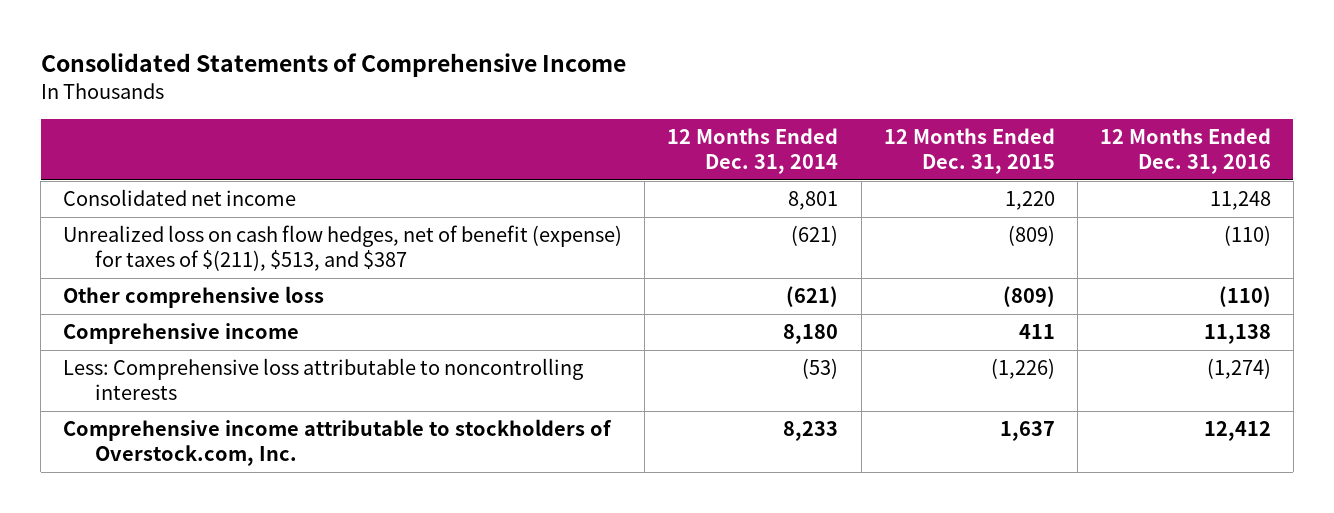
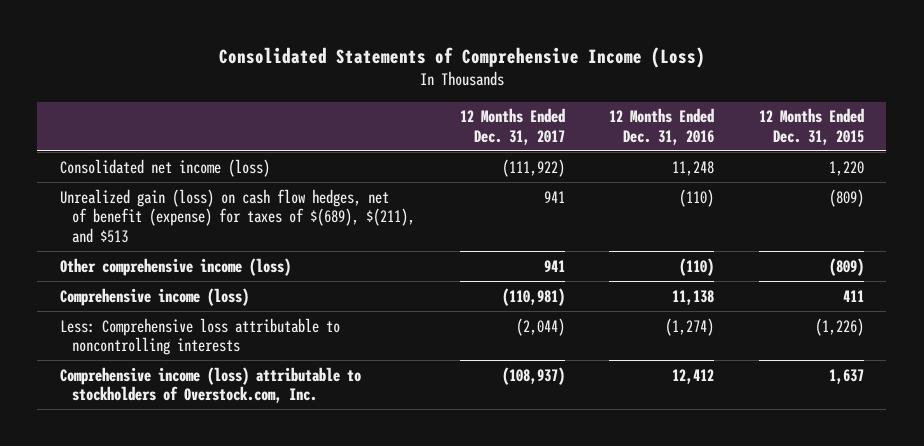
[40,52,626,77] Consolidated Statements of Comprehensive Income -> [218,46,705,68] Consolidated Statements of Comprehensive Income (Loss)
[667,128,839,174] 12 Months Ended Dec. 31, 2014 -> none
none -> [459,108,565,145] 12 Months Ended Dec. 31, 2017
[63,189,297,207] Consolidated net income -> [59,158,270,177] Consolidated net income (loss)
[63,225,623,271] Unrealized loss on cash flow hedges, net of benefit (expense) for taxes of $(211), $513, and $387 -> [59,188,416,244] Unrealized gain (loss) on cash flow hedges, net of benefit (expense) for taxes of $(689), $(211), and $513
[63,286,325,309] Other comprehensive loss -> [59,257,291,276] Other comprehensive income (loss)
[63,323,300,345] Comprehensive income -> [59,287,249,306] Comprehensive income (loss)
[63,419,613,466] Comprehensive income attributable to stockholders of Overstock.com, Inc. -> [59,366,361,404] Comprehensive income (loss) attributable to stockholders of Overstock.com, Inc.

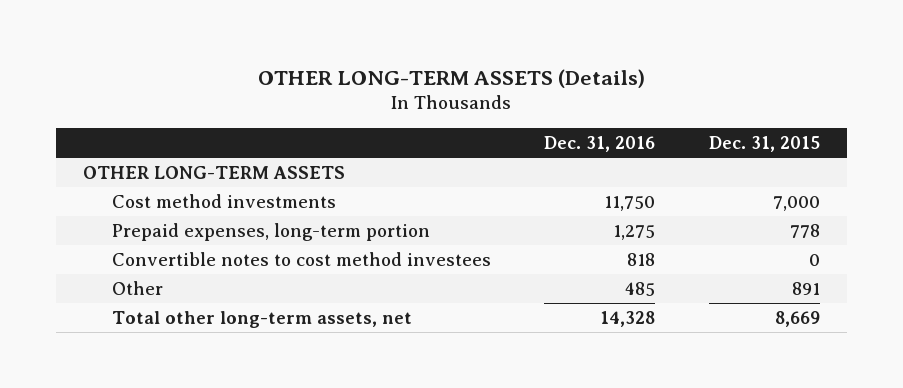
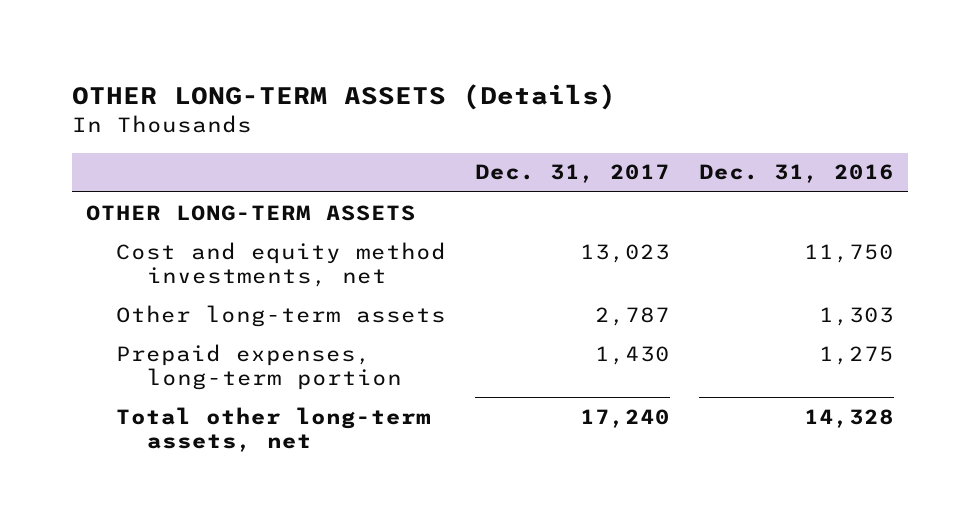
[709,136,821,153] Dec. 31, 2015 -> none
none -> [475,164,671,184] Dec. 31, 2017
[111,194,336,209] Cost method investments -> [116,241,447,288] Cost and equity method investments, net
none -> [116,304,447,327] Other long-term assets
[111,252,491,267] Convertible notes to cost method investees -> none
[111,281,163,296] Other -> none

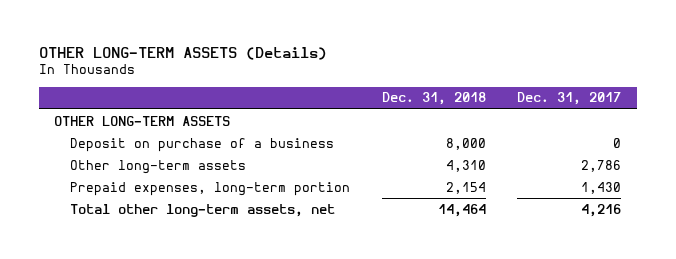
[699,164,895,184] Dec. 31, 2016 -> none
none -> [381,92,486,106] Dec. 31, 2018
[116,241,447,288] Cost and equity method investments, net -> none
none -> [69,137,334,152] Deposit on purchase of a business
[595,306,671,326] 2,787 -> [581,159,622,172] 2,786
[580,408,671,428] 17,240 -> [581,203,622,217] 4,216

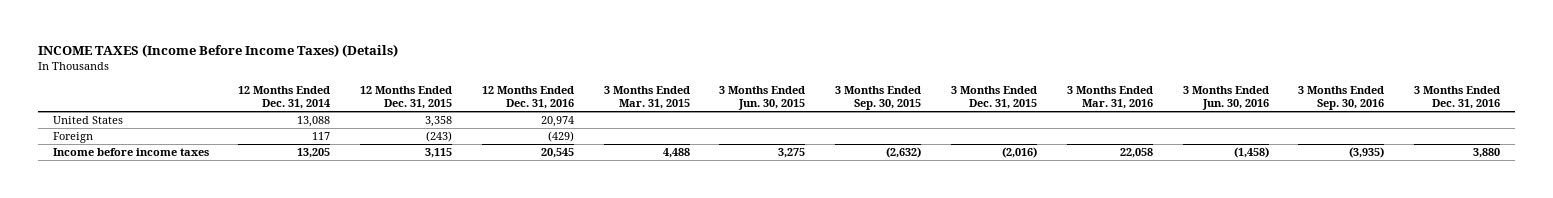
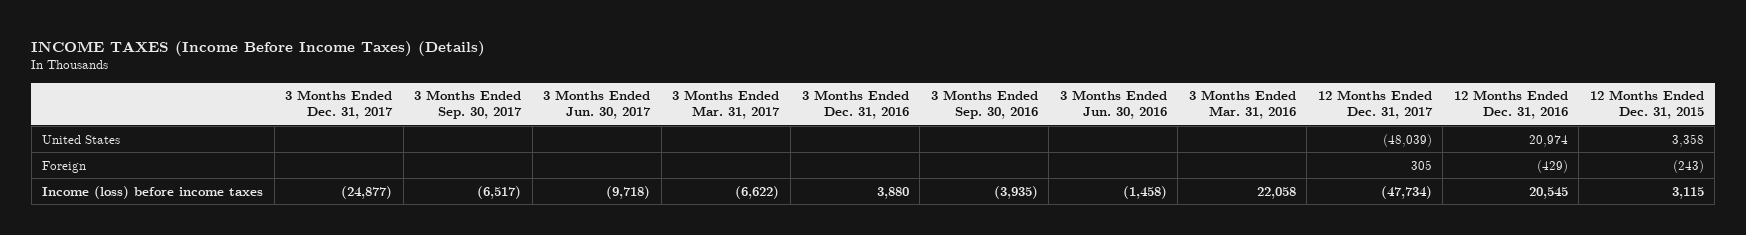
[238,85,331,110] 12 Months Ended Dec. 31, 2014 -> none
[603,85,690,110] 3 Months Ended Mar. 31, 2015 -> none
[719,85,806,111] 3 Months Ended Jun. 30, 2015 -> none
[835,85,922,111] 3 Months Ended Sep. 30, 2015 -> none
[951,85,1038,110] 3 Months Ended Dec. 31, 2015 -> none
none -> [285,90,394,120] 3 Months Ended Dec. 31, 2017
none -> [414,90,523,120] 3 Months Ended Sep. 30, 2017
none -> [543,90,652,120] 3 Months Ended Jun. 30, 2017
none -> [672,90,781,120] 3 Months Ended Mar. 31, 2017
none -> [1317,90,1433,120] 12 Months Ended Dec. 31, 2017
[52,148,209,157] Income before income taxes -> [42,185,264,199] Income (loss) before income taxes

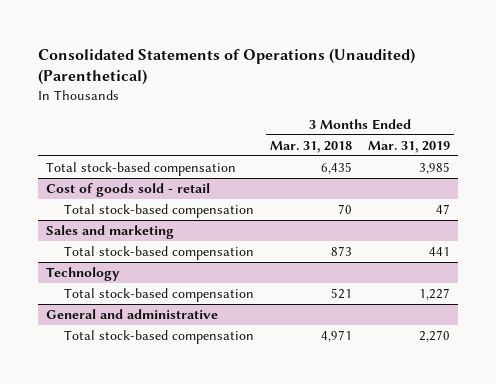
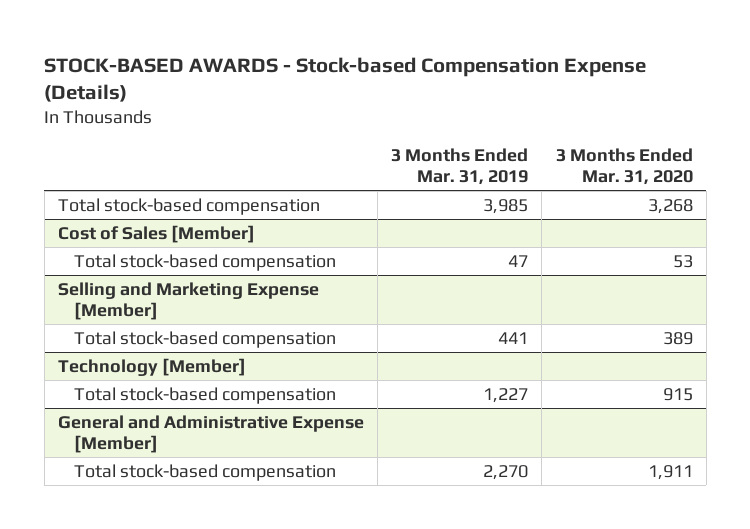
[38,47,416,86] Consolidated Statements of Operations (Unaudited) (Parenthetical) -> [44,56,647,103] STOCK-BASED AWARDS - Stock-based Compensation Expense (Details)
[269,140,352,153] Mar. 31, 2018 -> none
none -> [555,147,693,186] 3 Months Ended Mar. 31, 2020
[46,182,211,197] Cost of goods sold - retail -> [57,224,255,243] Cost of Sales [Member]
[46,224,175,239] Sales and marketing -> [57,281,319,321] Selling and Marketing Expense [Member]
[46,266,121,281] Technology -> [57,357,246,376] Technology [Member]
[46,308,219,319] General and administrative -> [57,414,364,454] General and Administrative Expense [Member]

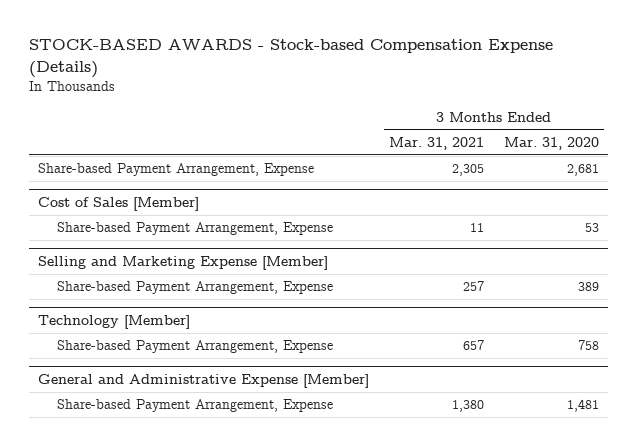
[391,147,529,186] 3 Months Ended Mar. 31, 2019 -> none
none -> [389,136,485,150] Mar. 31, 2021
[57,197,320,215] Total stock-based compensation -> none
none -> [38,163,315,177] Share-based Payment Arrangement, Expense
[74,253,337,271] Total stock-based compensation -> [56,222,333,236] Share-based Payment Arrangement, Expense
[74,330,337,348] Total stock-based compensation -> [56,281,333,295] Share-based Payment Arrangement, Expense
[74,386,337,404] Total stock-based compensation -> none
none -> [56,340,333,354] Share-based Payment Arrangement, Expense
[74,463,337,481] Total stock-based compensation -> none
none -> [56,399,333,413] Share-based Payment Arrangement, Expense

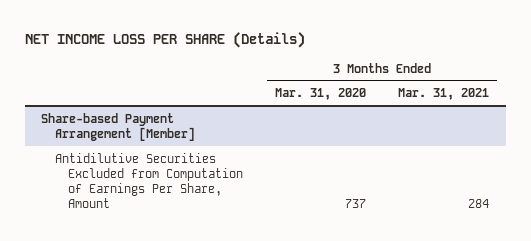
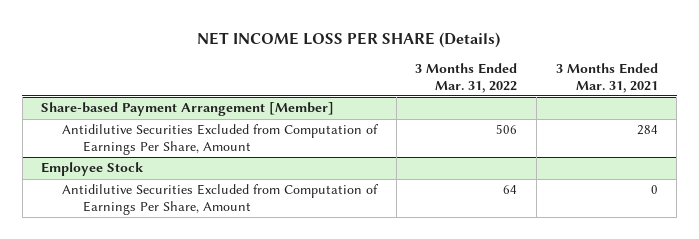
[275,88,367,101] Mar. 31, 2020 -> none
none -> [415,63,518,93] 3 Months Ended Mar. 31, 2022
none -> [41,162,145,177] Employee Stock
none -> [62,184,380,215] Antidilutive Securities Excluded from Computation of Earnings Per Share, Amount

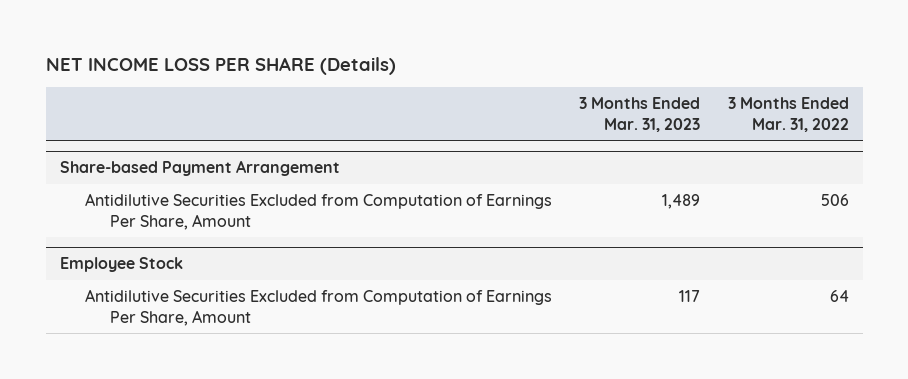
[555,63,658,93] 3 Months Ended Mar. 31, 2021 -> none
none -> [579,96,701,132] 3 Months Ended Mar. 31, 2023
[41,102,335,117] Share-based Payment Arrangement [Member] -> [59,160,340,177] Share-based Payment Arrangement

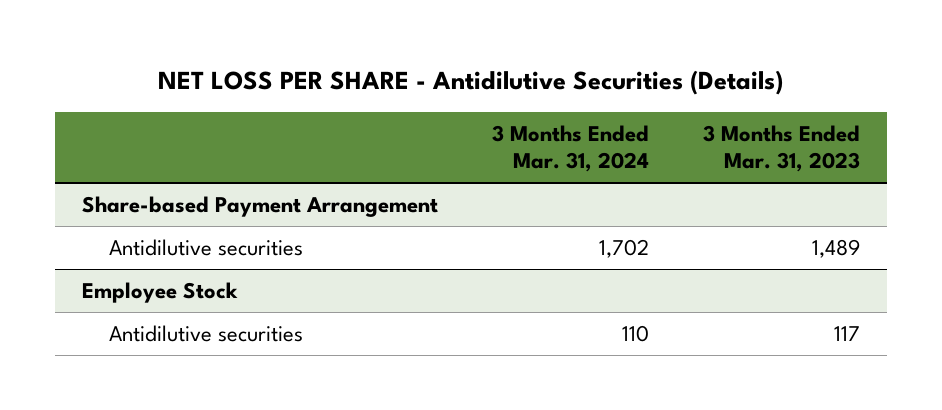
[45,56,396,75] NET INCOME LOSS PER SHARE (Details) -> [157,70,783,96] NET LOSS PER SHARE - Antidilutive Securities (Details)
[727,96,849,132] 3 Months Ended Mar. 31, 2022 -> none
none -> [491,124,649,172] 3 Months Ended Mar. 31, 2024
[84,192,552,230] Antidilutive Securities Excluded from Computation of Earnings Per Share, Amount -> [109,238,304,256] Antidilutive securities
[84,288,552,326] Antidilutive Securities Excluded from Computation of Earnings Per Share, Amount -> [109,324,304,342] Antidilutive securities

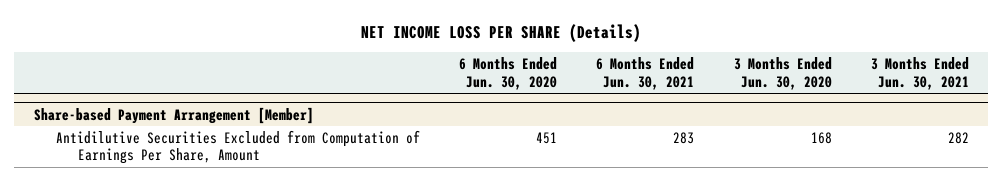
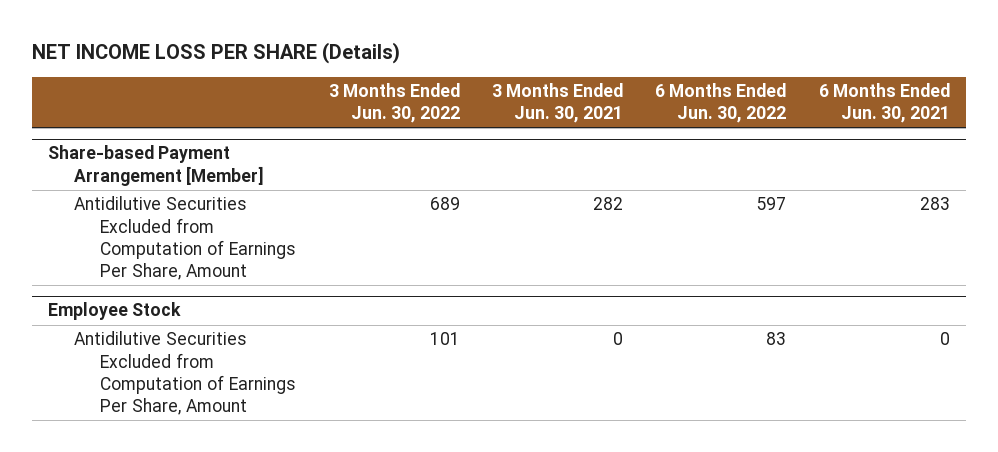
[459,57,558,90] 6 Months Ended Jun. 30, 2020 -> none
[733,57,832,90] 3 Months Ended Jun. 30, 2020 -> none
none -> [328,82,460,124] 3 Months Ended Jun. 30, 2022
none -> [655,82,787,124] 6 Months Ended Jun. 30, 2022
none -> [48,302,182,321] Employee Stock
none -> [74,331,297,415] Antidilutive Securities Excluded from Computation of Earnings Per Share, Amount

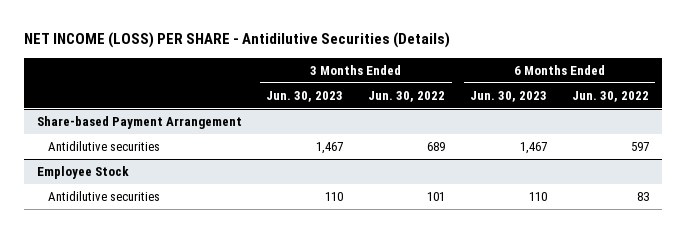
[32,42,401,65] NET INCOME LOSS PER SHARE (Details) -> [24,32,451,49] NET INCOME (LOSS) PER SHARE - Antidilutive Securities (Details)
[492,82,624,124] 3 Months Ended Jun. 30, 2021 -> none
[818,82,950,124] 6 Months Ended Jun. 30, 2021 -> none
none -> [266,90,344,102] Jun. 30, 2023
none -> [470,90,548,102] Jun. 30, 2023
[48,145,265,186] Share-based Payment Arrangement [Member] -> [36,116,242,130] Share-based Payment Arrangement
[74,196,297,280] Antidilutive Securities Excluded from Computation of Earnings Per Share, Amount -> [47,141,160,152] Antidilutive securities
[74,331,297,415] Antidilutive Securities Excluded from Computation of Earnings Per Share, Amount -> [47,191,160,202] Antidilutive securities

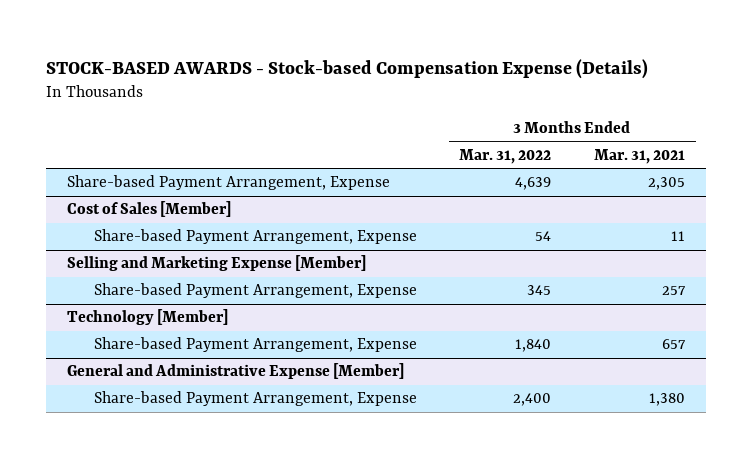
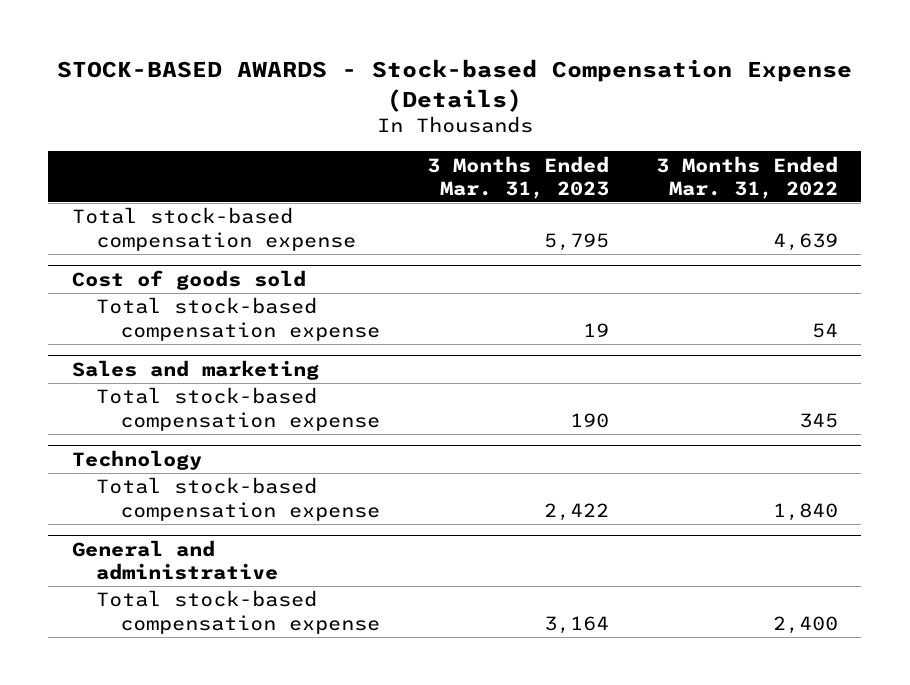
[593,149,685,165] Mar. 31, 2021 -> none
none -> [426,155,609,199] 3 Months Ended Mar. 31, 2023
[67,255,367,272] Selling and Marketing Expense [Member] -> none
[67,175,391,191] Share-based Payment Arrangement, Expense -> [71,207,356,251] Total stock-based compensation expense
[67,201,232,218] Cost of Sales [Member] -> [71,270,306,291] Cost of goods sold
[93,229,417,245] Share-based Payment Arrangement, Expense -> [95,297,380,341] Total stock-based compensation expense
none -> [71,360,319,381] Sales and marketing
[93,283,417,299] Share-based Payment Arrangement, Expense -> [95,387,380,431] Total stock-based compensation expense
[67,309,229,326] Technology [Member] -> [71,450,202,471] Technology
[93,337,417,353] Share-based Payment Arrangement, Expense -> [95,477,380,521] Total stock-based compensation expense
[67,363,405,380] General and Administrative Expense [Member] -> [71,540,278,581] General and administrative
[93,391,417,407] Share-based Payment Arrangement, Expense -> [95,590,380,634] Total stock-based compensation expense

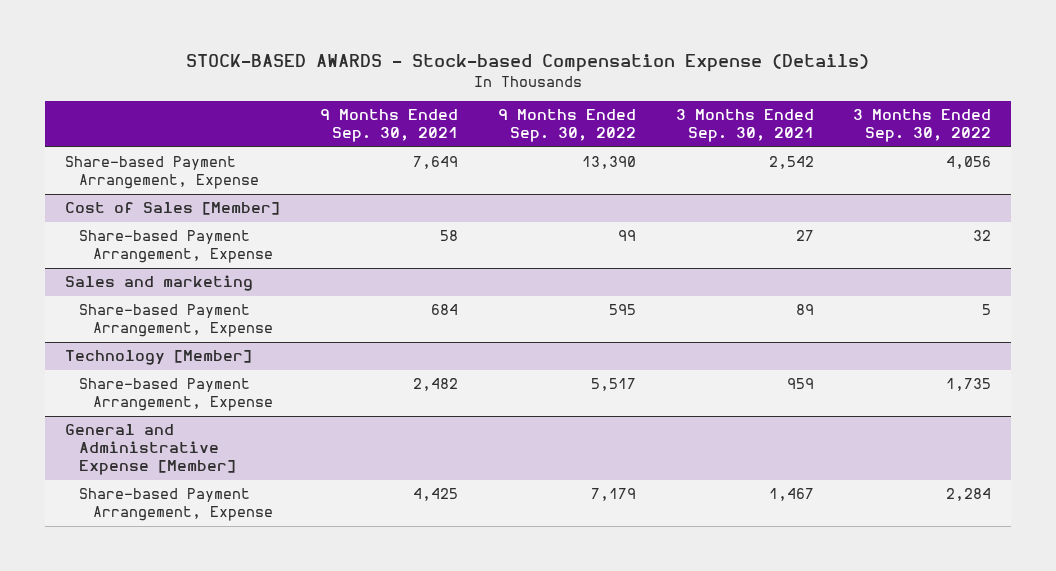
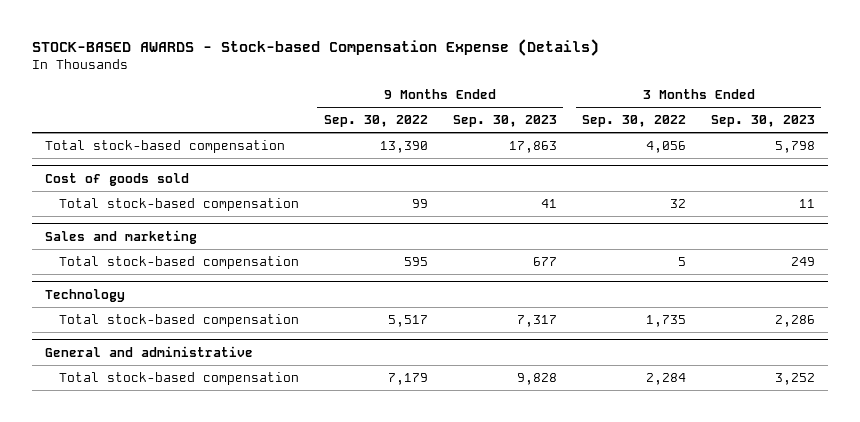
[319,109,458,143] 9 Months Ended Sep. 30, 2021 -> none
[675,109,814,143] 3 Months Ended Sep. 30, 2021 -> none
none -> [452,115,557,128] Sep. 30, 2023
none -> [711,115,816,128] Sep. 30, 2023
[65,156,260,190] Share-based Payment Arrangement, Expense -> [44,139,285,153] Total stock-based compensation
[65,202,281,216] Cost of Sales [Member] -> [44,172,189,186] Cost of goods sold
[79,230,274,264] Share-based Payment Arrangement, Expense -> [58,197,299,211] Total stock-based compensation
[79,304,274,338] Share-based Payment Arrangement, Expense -> [58,255,299,269] Total stock-based compensation
[65,350,253,366] Technology [Member] -> [44,288,125,302] Technology
[79,378,274,412] Share-based Payment Arrangement, Expense -> [58,313,299,327] Total stock-based compensation
[65,424,237,476] General and Administrative Expense [Member] -> [44,345,253,357] General and administrative
[79,488,274,522] Share-based Payment Arrangement, Expense -> [58,371,299,385] Total stock-based compensation

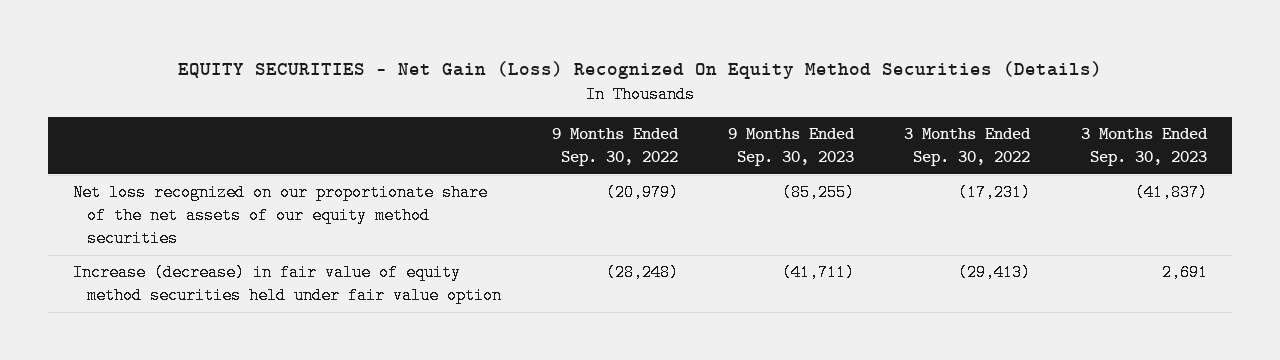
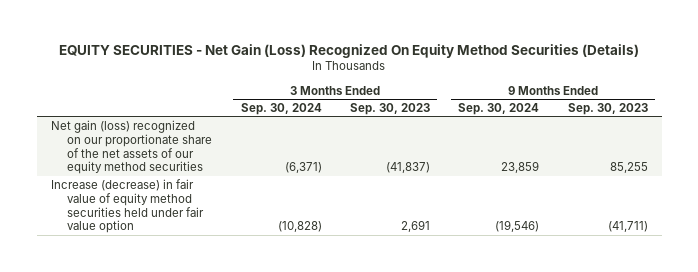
[551,128,679,166] 9 Months Ended Sep. 30, 2022 -> none
[904,128,1032,166] 3 Months Ended Sep. 30, 2022 -> none
none -> [240,103,322,116] Sep. 30, 2024
none -> [458,103,540,116] Sep. 30, 2024
[73,184,489,248] Net loss recognized on our proportionate share of the net assets of our equity method securities -> [50,119,213,175] Net gain (loss) recognized on our proportionate share of the net assets of our equity method securities
[782,184,856,202] (85,255) -> [609,162,648,174] 85,255

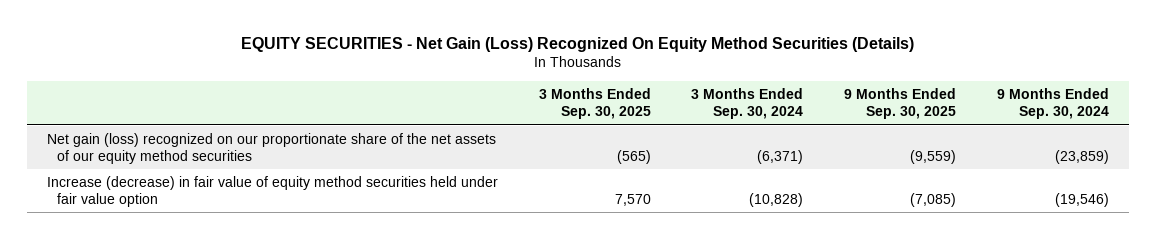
[349,103,430,116] Sep. 30, 2023 -> none
[567,103,648,116] Sep. 30, 2023 -> none
none -> [538,88,651,120] 3 Months Ended Sep. 30, 2025
none -> [844,88,957,120] 9 Months Ended Sep. 30, 2025
[501,161,540,174] 23,859 -> [1054,149,1109,164] (23,859)

